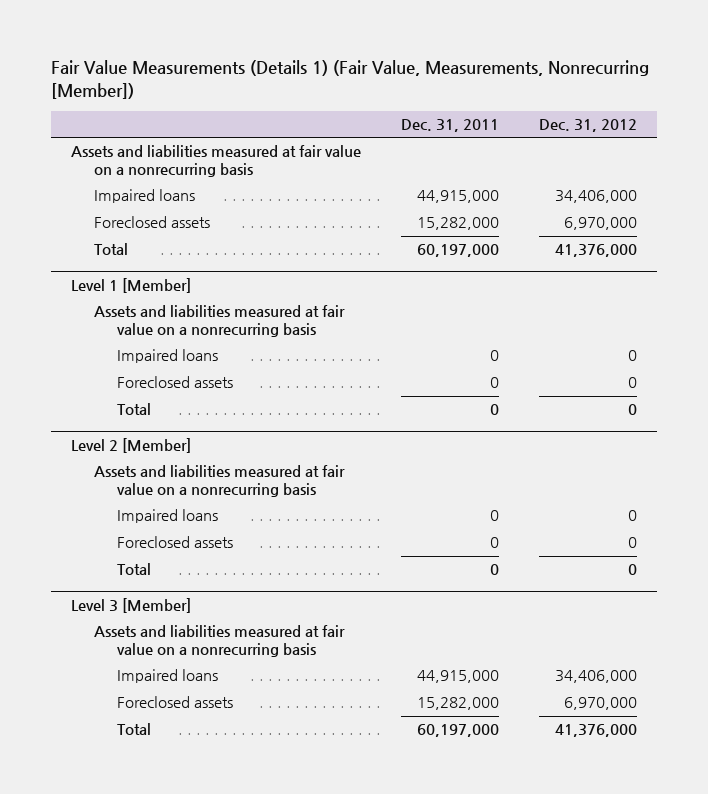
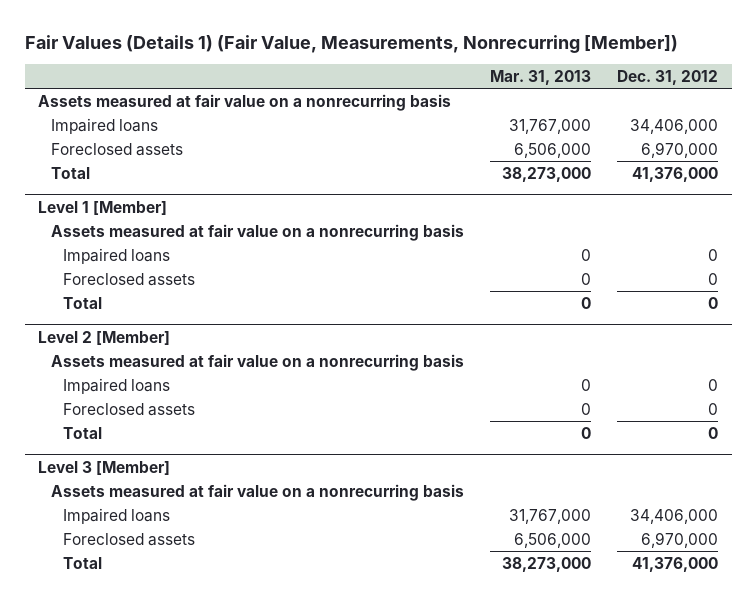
[50,60,649,100] Fair Value Measurements (Details 1) (Fair Value, Measurements, Nonrecurring [Member]) -> [24,34,678,53] Fair Values (Details 1) (Fair Value, Measurements, Nonrecurring [Member])
[400,119,499,133] Dec. 31, 2011 -> none
none -> [489,69,591,85] Mar. 31, 2013
[70,145,361,177] Assets and liabilities measured at fair value on a nonrecurring basis -> [37,93,451,111] Assets measured at fair value on a nonrecurring basis
[93,305,345,337] Assets and liabilities measured at fair value on a nonrecurring basis -> [50,223,464,241] Assets measured at fair value on a nonrecurring basis
[93,465,345,497] Assets and liabilities measured at fair value on a nonrecurring basis -> [50,353,464,371] Assets measured at fair value on a nonrecurring basis
[93,625,345,657] Assets and liabilities measured at fair value on a nonrecurring basis -> [50,483,464,501] Assets measured at fair value on a nonrecurring basis

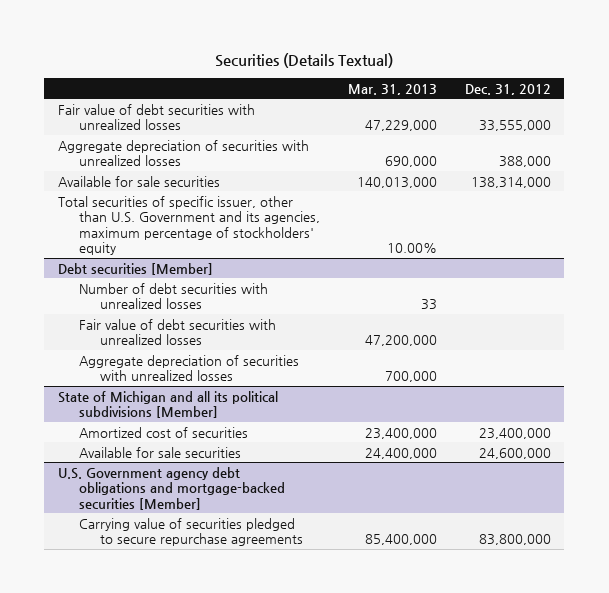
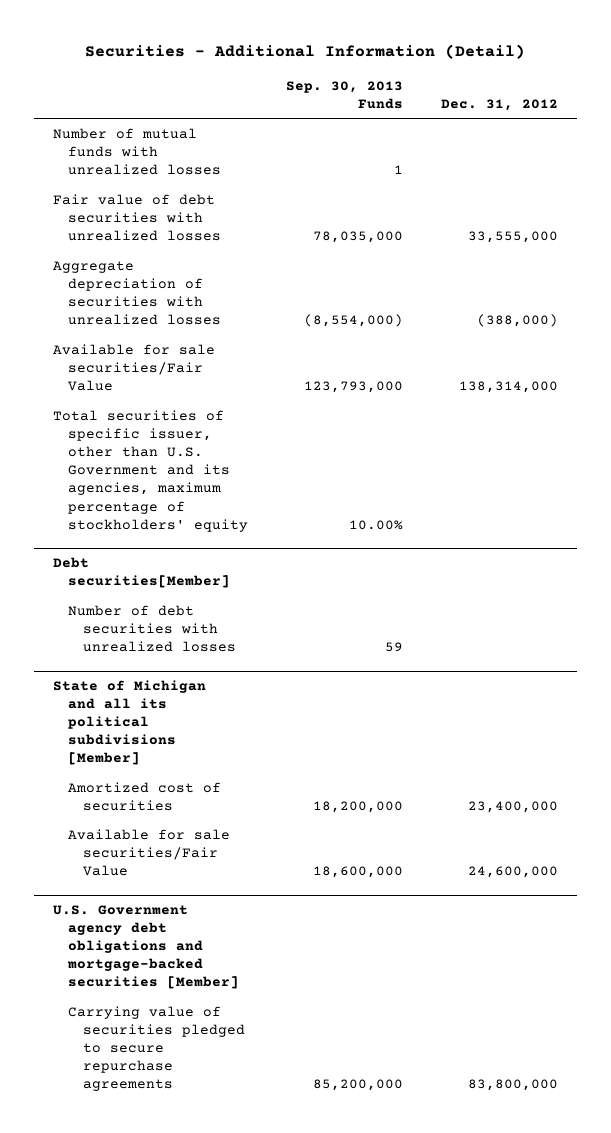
[215,52,394,68] Securities (Details Textual) -> [85,44,526,60] Securities - Additional Information (Detail)
[347,83,437,95] Mar. 31, 2013 -> none
none -> [285,80,403,109] Sep. 30, 2013 Funds
none -> [52,127,221,176] Number of mutual funds with unrealized losses
[498,156,551,168] 388,000 -> [477,314,559,328] (388,000)
[58,175,221,187] Available for sale securities -> [52,343,215,392] Available for sale securities/Fair Value
[58,262,214,275] Debt securities [Member] -> [52,556,230,589] Debt securities[Member]
[79,318,277,346] Fair value of debt securities with unrealized losses -> none
[79,354,300,382] Aggregate depreciation of securities with unrealized losses -> none
[79,446,242,458] Available for sale securities -> [67,828,230,877] Available for sale securities/Fair Value

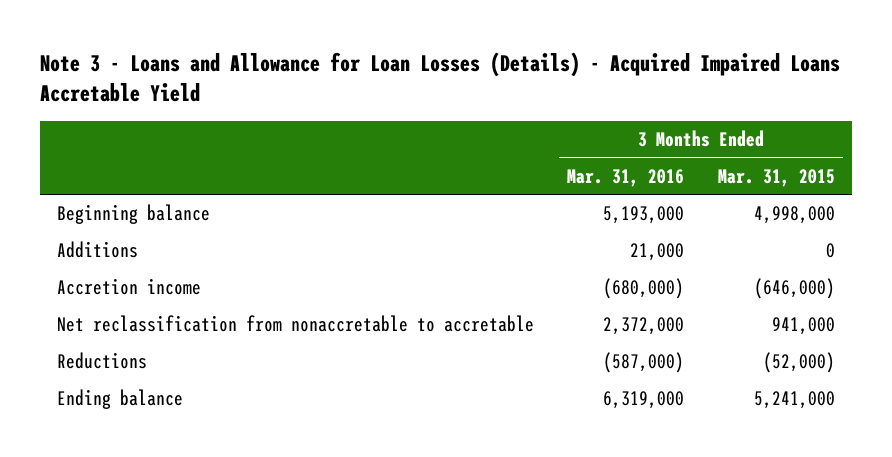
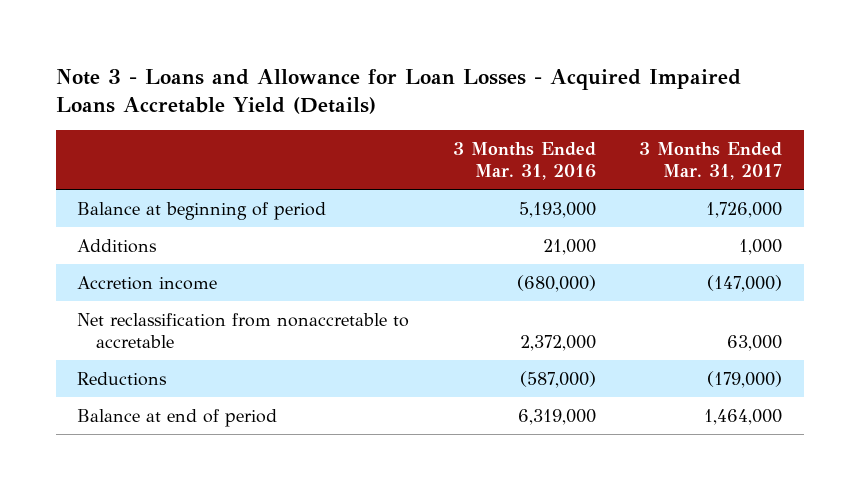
[40,51,841,103] Note 3 - Loans and Allowance for Loan Losses (Details) - Acquired Impaired Loans Accretable Yield -> [55,68,741,114] Note 3 - Loans and Allowance for Loan Losses - Acquired Impaired Loans Accretable Yield (Details)
[717,168,835,187] Mar. 31, 2015 -> none
none -> [639,141,783,180] 3 Months Ended Mar. 31, 2017
[57,204,211,225] Beginning balance -> [77,201,327,220] Balance at beginning of period
[57,389,184,410] Ending balance -> [77,408,278,427] Balance at end of period

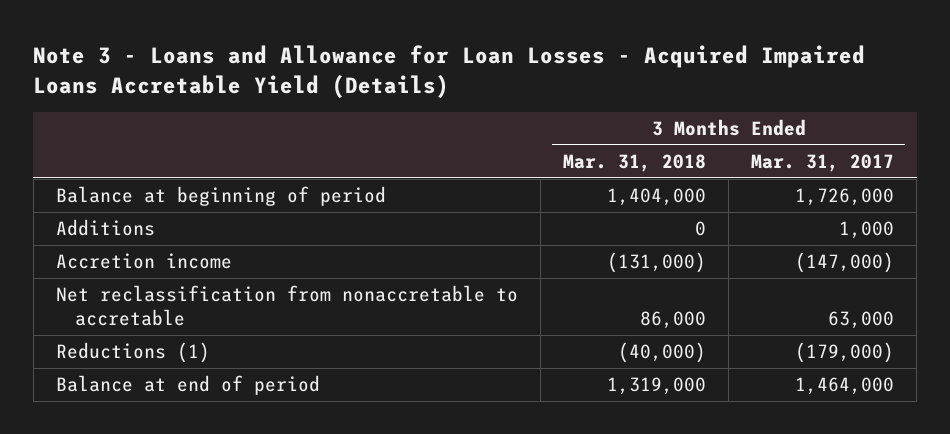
[452,141,596,180] 3 Months Ended Mar. 31, 2016 -> none
none -> [563,153,707,172] Mar. 31, 2018
[77,371,168,386] Reductions -> [55,342,210,364] Reductions (1)

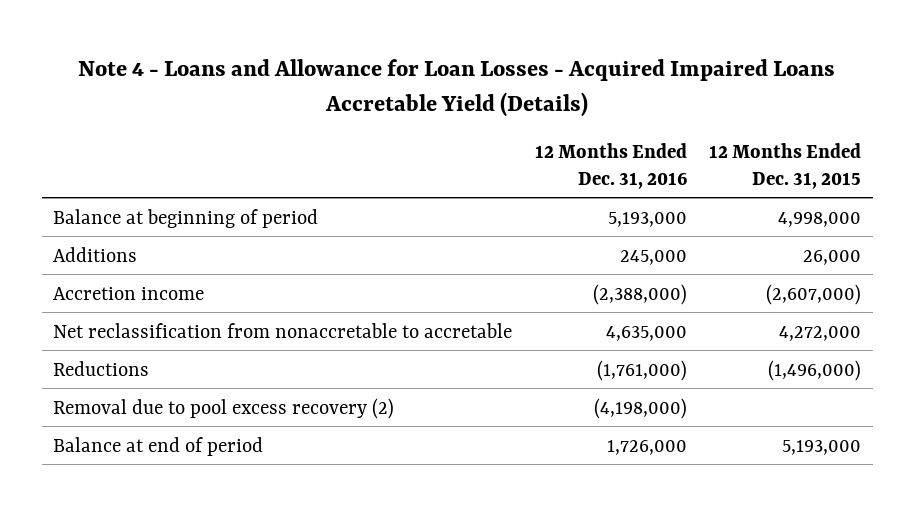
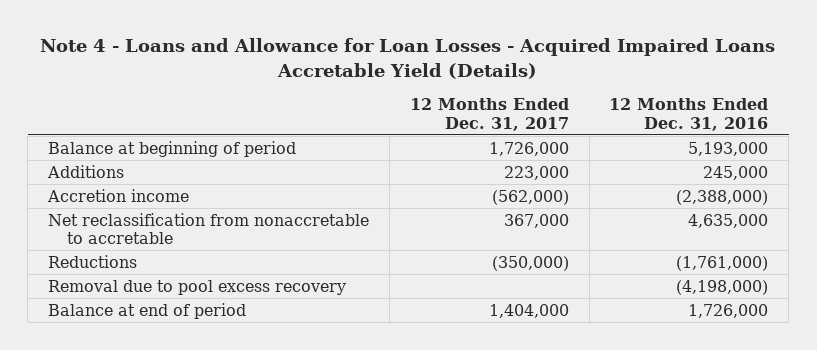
[709,143,862,189] 12 Months Ended Dec. 31, 2015 -> none
none -> [409,98,569,131] 12 Months Ended Dec. 31, 2017
[53,397,395,419] Removal due to pool excess recovery (2) -> [48,279,347,295] Removal due to pool excess recovery

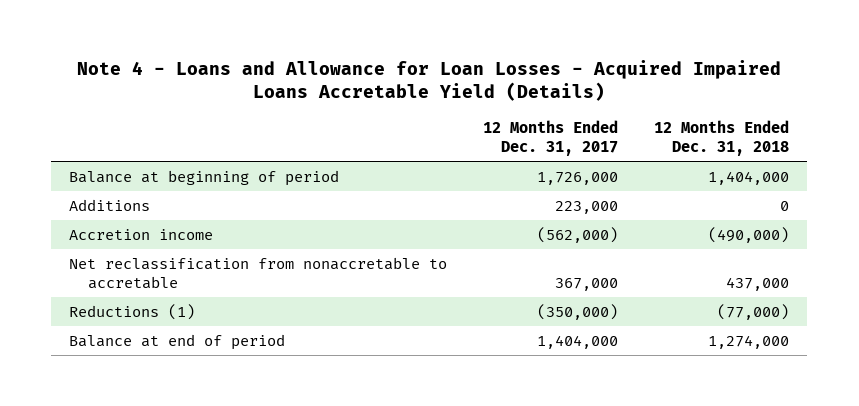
[609,98,769,131] 12 Months Ended Dec. 31, 2016 -> none
none -> [654,120,790,157] 12 Months Ended Dec. 31, 2018
[48,279,347,295] Removal due to pool excess recovery -> none
[48,254,138,268] Reductions -> [69,303,196,320] Reductions (1)

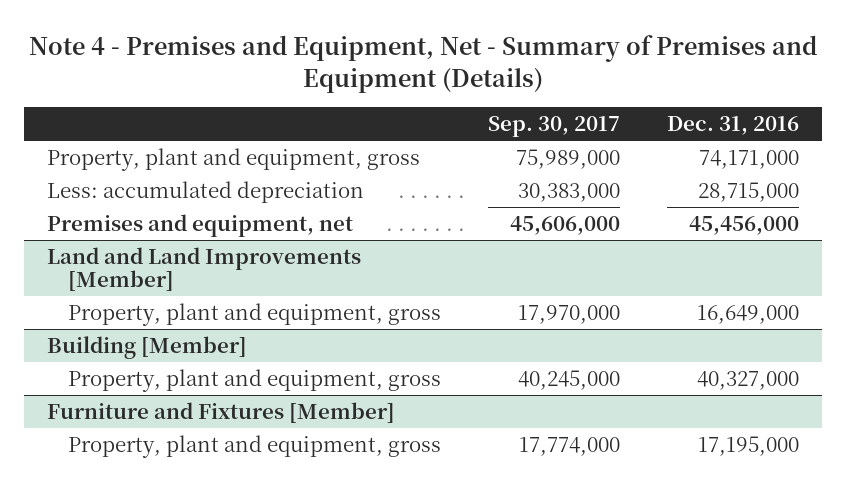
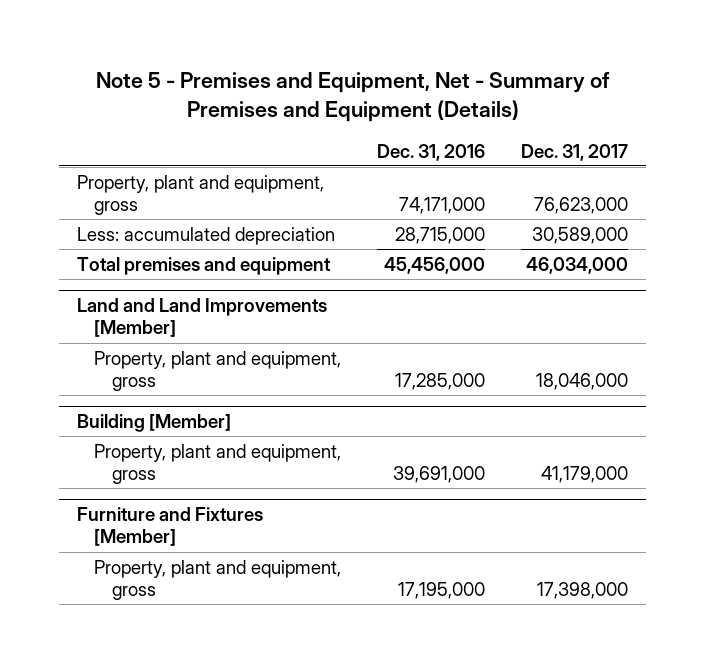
[29,35,818,93] Note 4 - Premises and Equipment, Net - Summary of Premises and Equipment (Details) -> [95,72,610,123] Note 5 - Premises and Equipment, Net - Summary of Premises and Equipment (Details)
[488,116,621,138] Sep. 30, 2017 -> none
none -> [521,143,629,161] Dec. 31, 2017
[47,213,354,237] Premises and equipment, net -> [77,256,332,275] Total premises and equipment
[696,304,799,324] 16,649,000 -> [395,373,486,391] 17,285,000
[696,370,799,390] 40,327,000 -> [393,466,486,484] 39,691,000

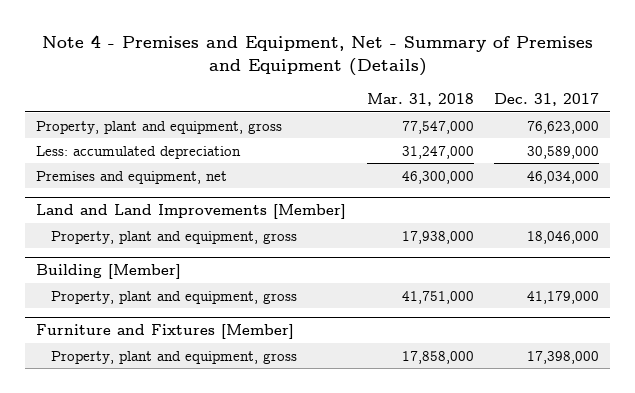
[95,72,610,123] Note 5 - Premises and Equipment, Net - Summary of Premises and Equipment (Details) -> [41,35,593,77] Note 4 - Premises and Equipment, Net - Summary of Premises and Equipment (Details)
[377,143,486,161] Dec. 31, 2016 -> none
none -> [366,93,474,107] Mar. 31, 2018
[77,256,332,275] Total premises and equipment -> [35,170,227,184] Premises and equipment, net

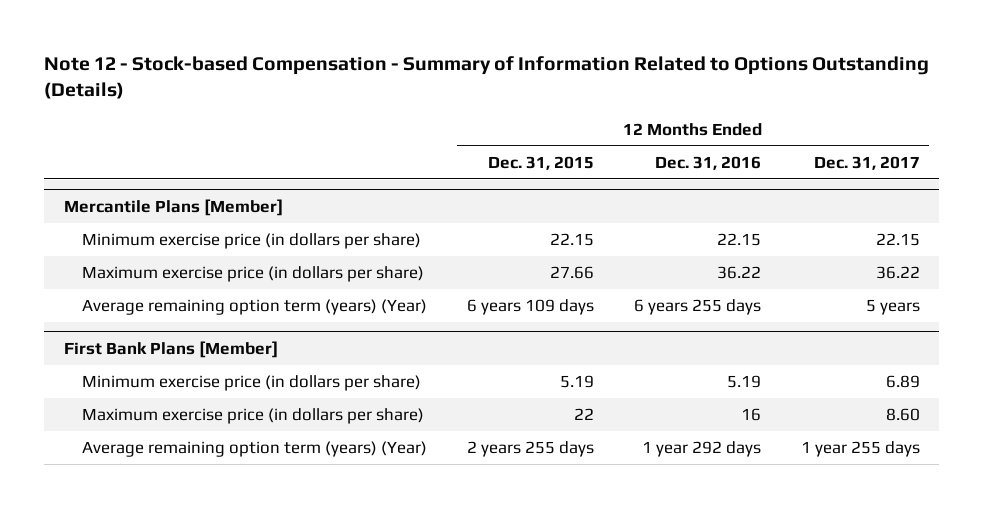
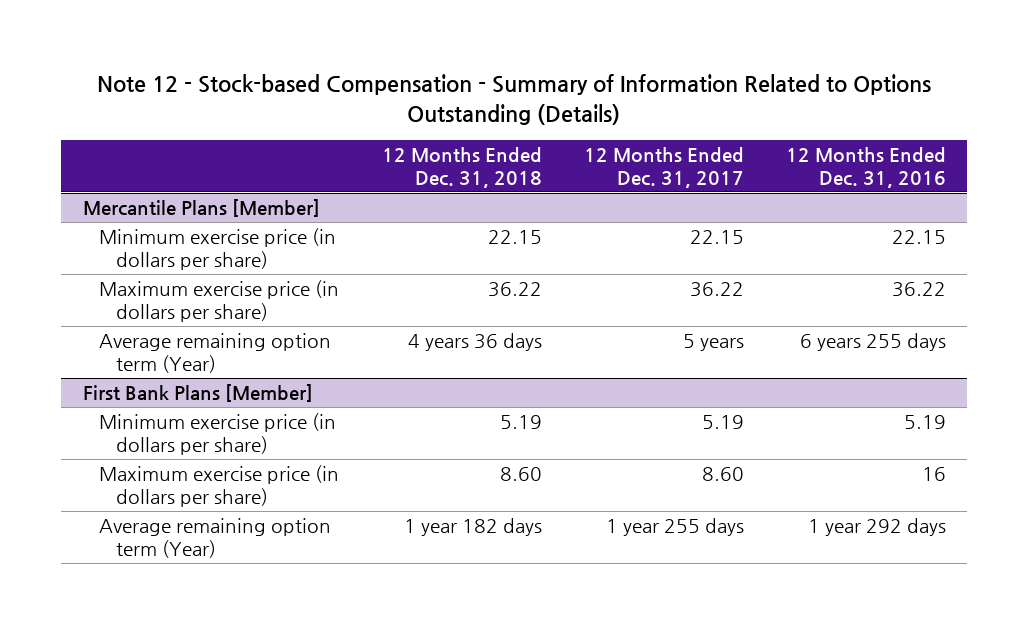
[488,155,595,170] Dec. 31, 2015 -> none
none -> [381,147,542,188] 12 Months Ended Dec. 31, 2018
[82,298,428,315] Average remaining option term (years) (Year) -> [99,333,332,373] Average remaining option term (Year)
[885,374,920,388] 6.89 -> [701,415,744,430] 5.19
[82,440,428,457] Average remaining option term (years) (Year) -> [99,518,332,558] Average remaining option term (Year)

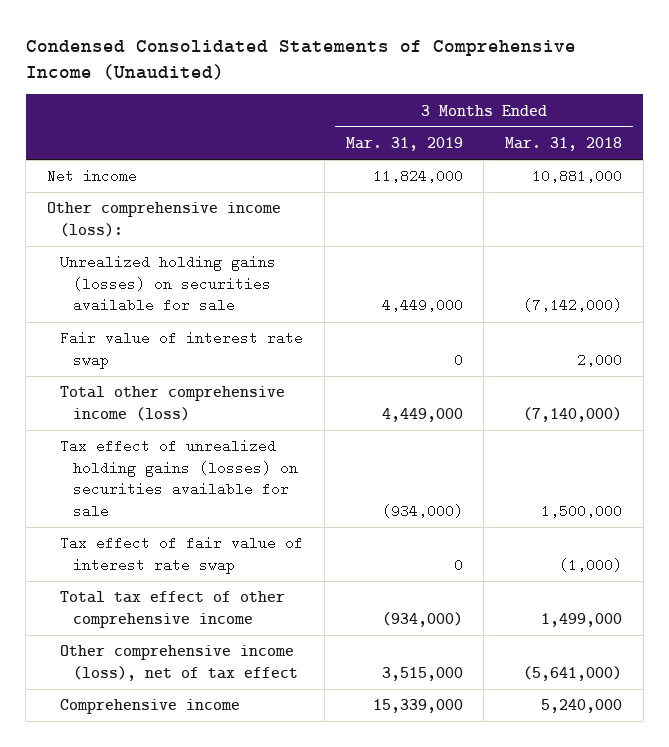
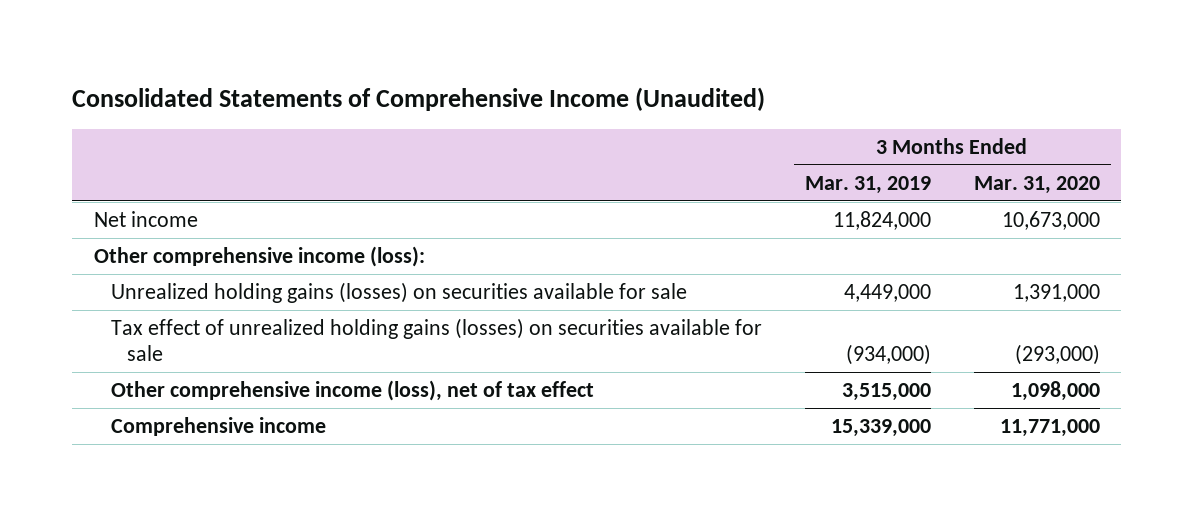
[25,39,576,80] Condensed Consolidated Statements of Comprehensive Income (Unaudited) -> [72,86,766,111] Consolidated Statements of Comprehensive Income (Unaudited)
[505,137,623,152] Mar. 31, 2018 -> none
none -> [973,175,1100,194] Mar. 31, 2020
[60,331,304,369] Fair value of interest rate swap -> none
[60,386,286,421] Total other comprehensive income (loss) -> none
[60,536,304,574] Tax effect of fair value of interest rate swap -> none
[60,591,286,628] Total tax effect of other comprehensive income -> none

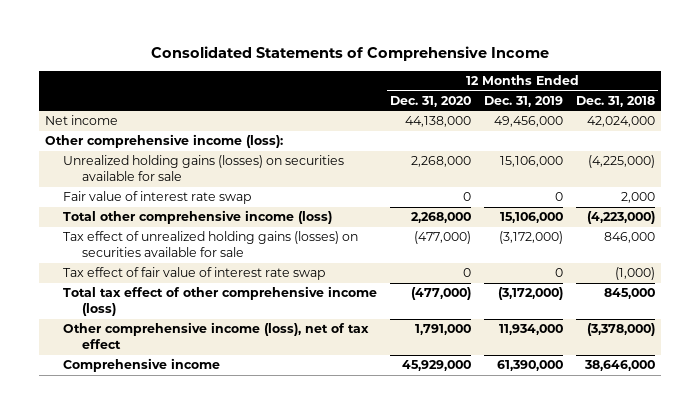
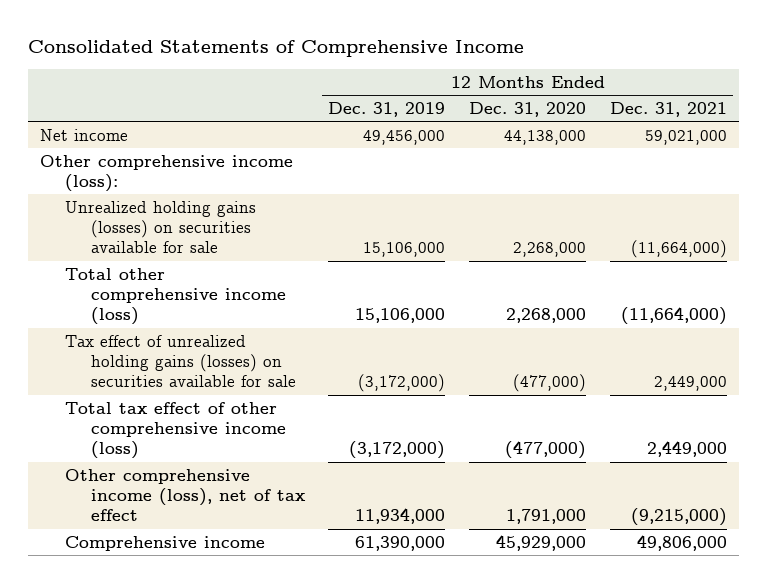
[575,95,655,107] Dec. 31, 2018 -> none
none -> [610,101,728,117] Dec. 31, 2021
[63,191,252,205] Fair value of interest rate swap -> none
[63,267,326,281] Tax effect of fair value of interest rate swap -> none

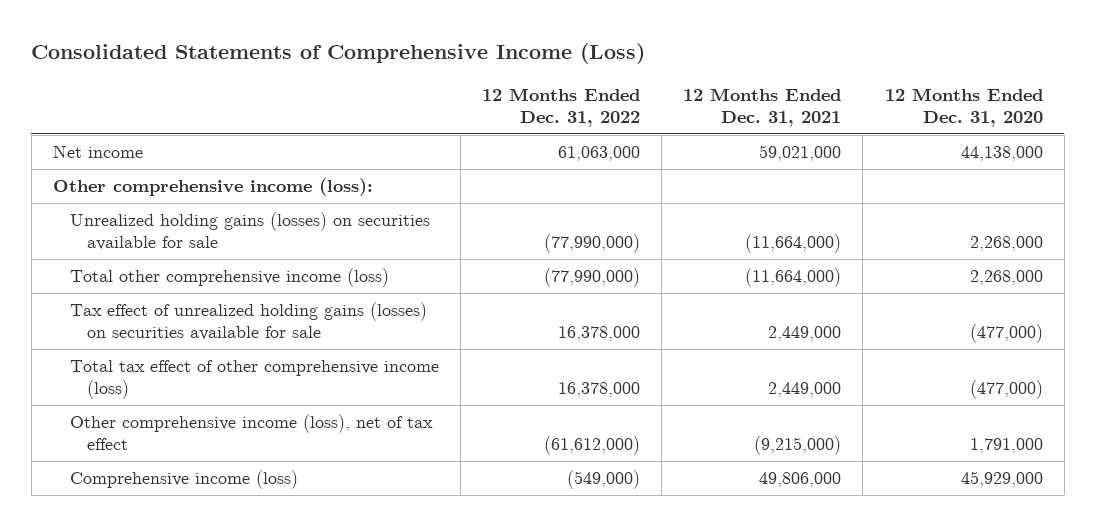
[27,39,524,57] Consolidated Statements of Comprehensive Income -> [31,43,646,65] Consolidated Statements of Comprehensive Income (Loss)
[328,101,446,117] Dec. 31, 2019 -> none
none -> [481,87,640,128] 12 Months Ended Dec. 31, 2022
[65,535,266,551] Comprehensive income -> [69,470,298,490] Comprehensive income (loss)

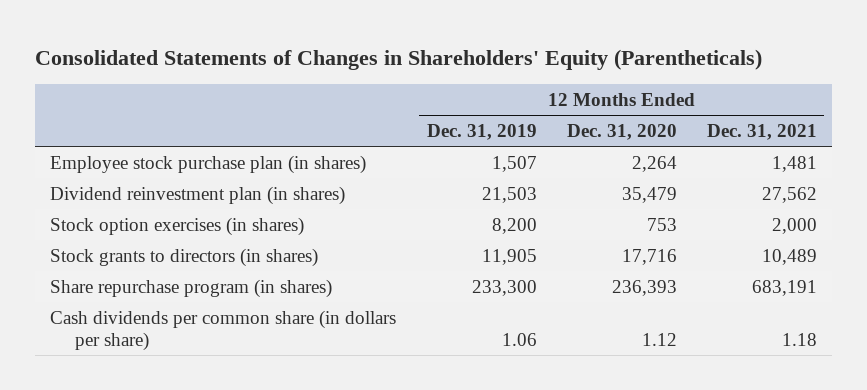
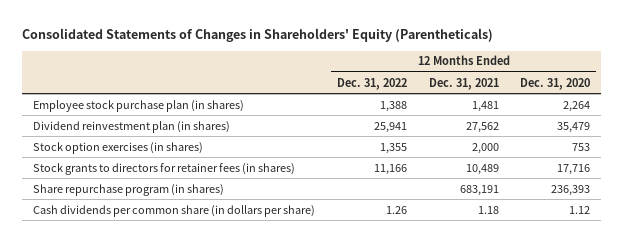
[426,123,537,140] Dec. 31, 2019 -> none
none -> [336,77,407,90] Dec. 31, 2022
[50,247,319,267] Stock grants to directors (in shares) -> [33,162,296,175] Stock grants to directors for retainer fees (in shares)

